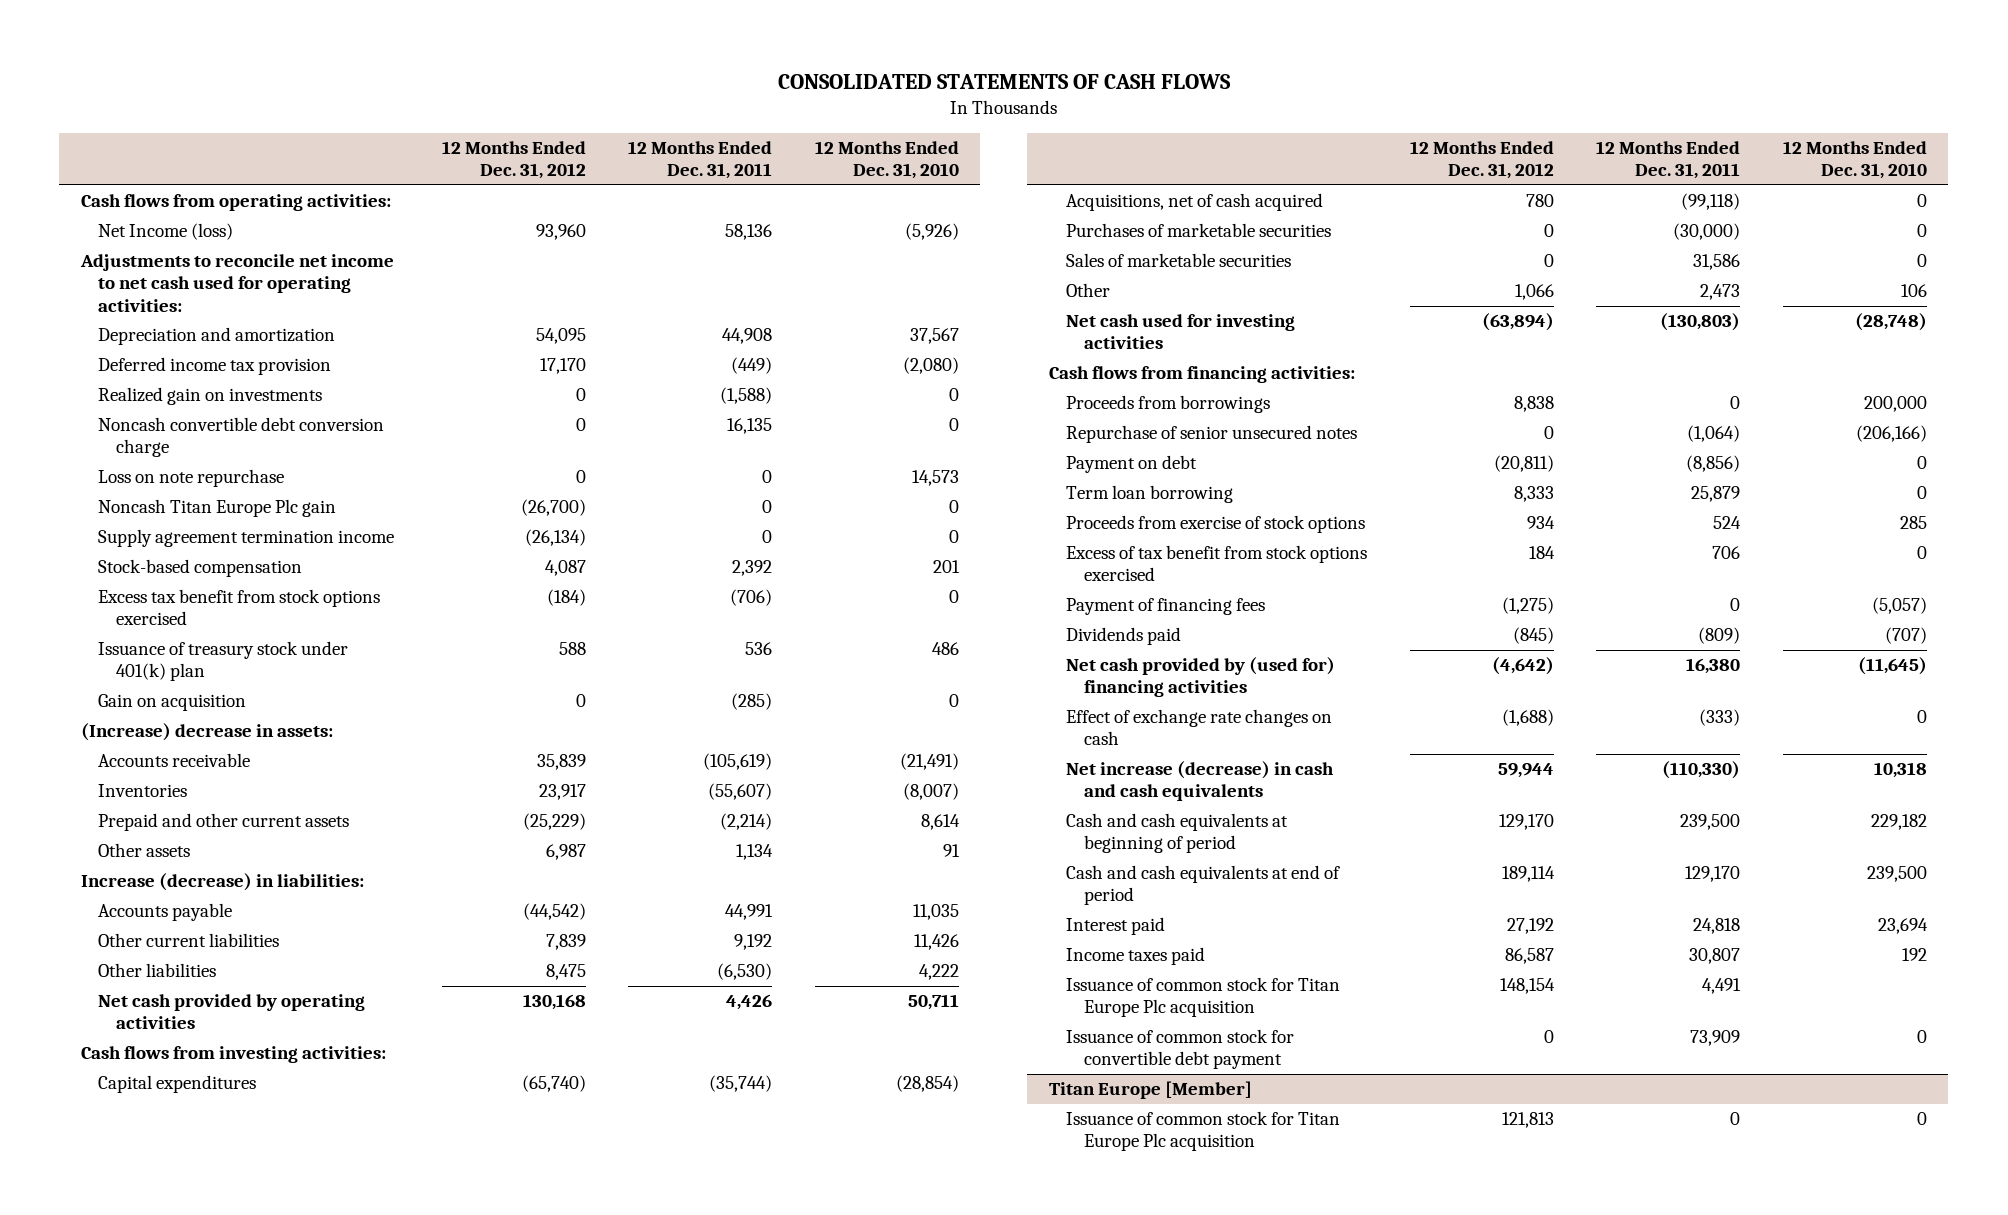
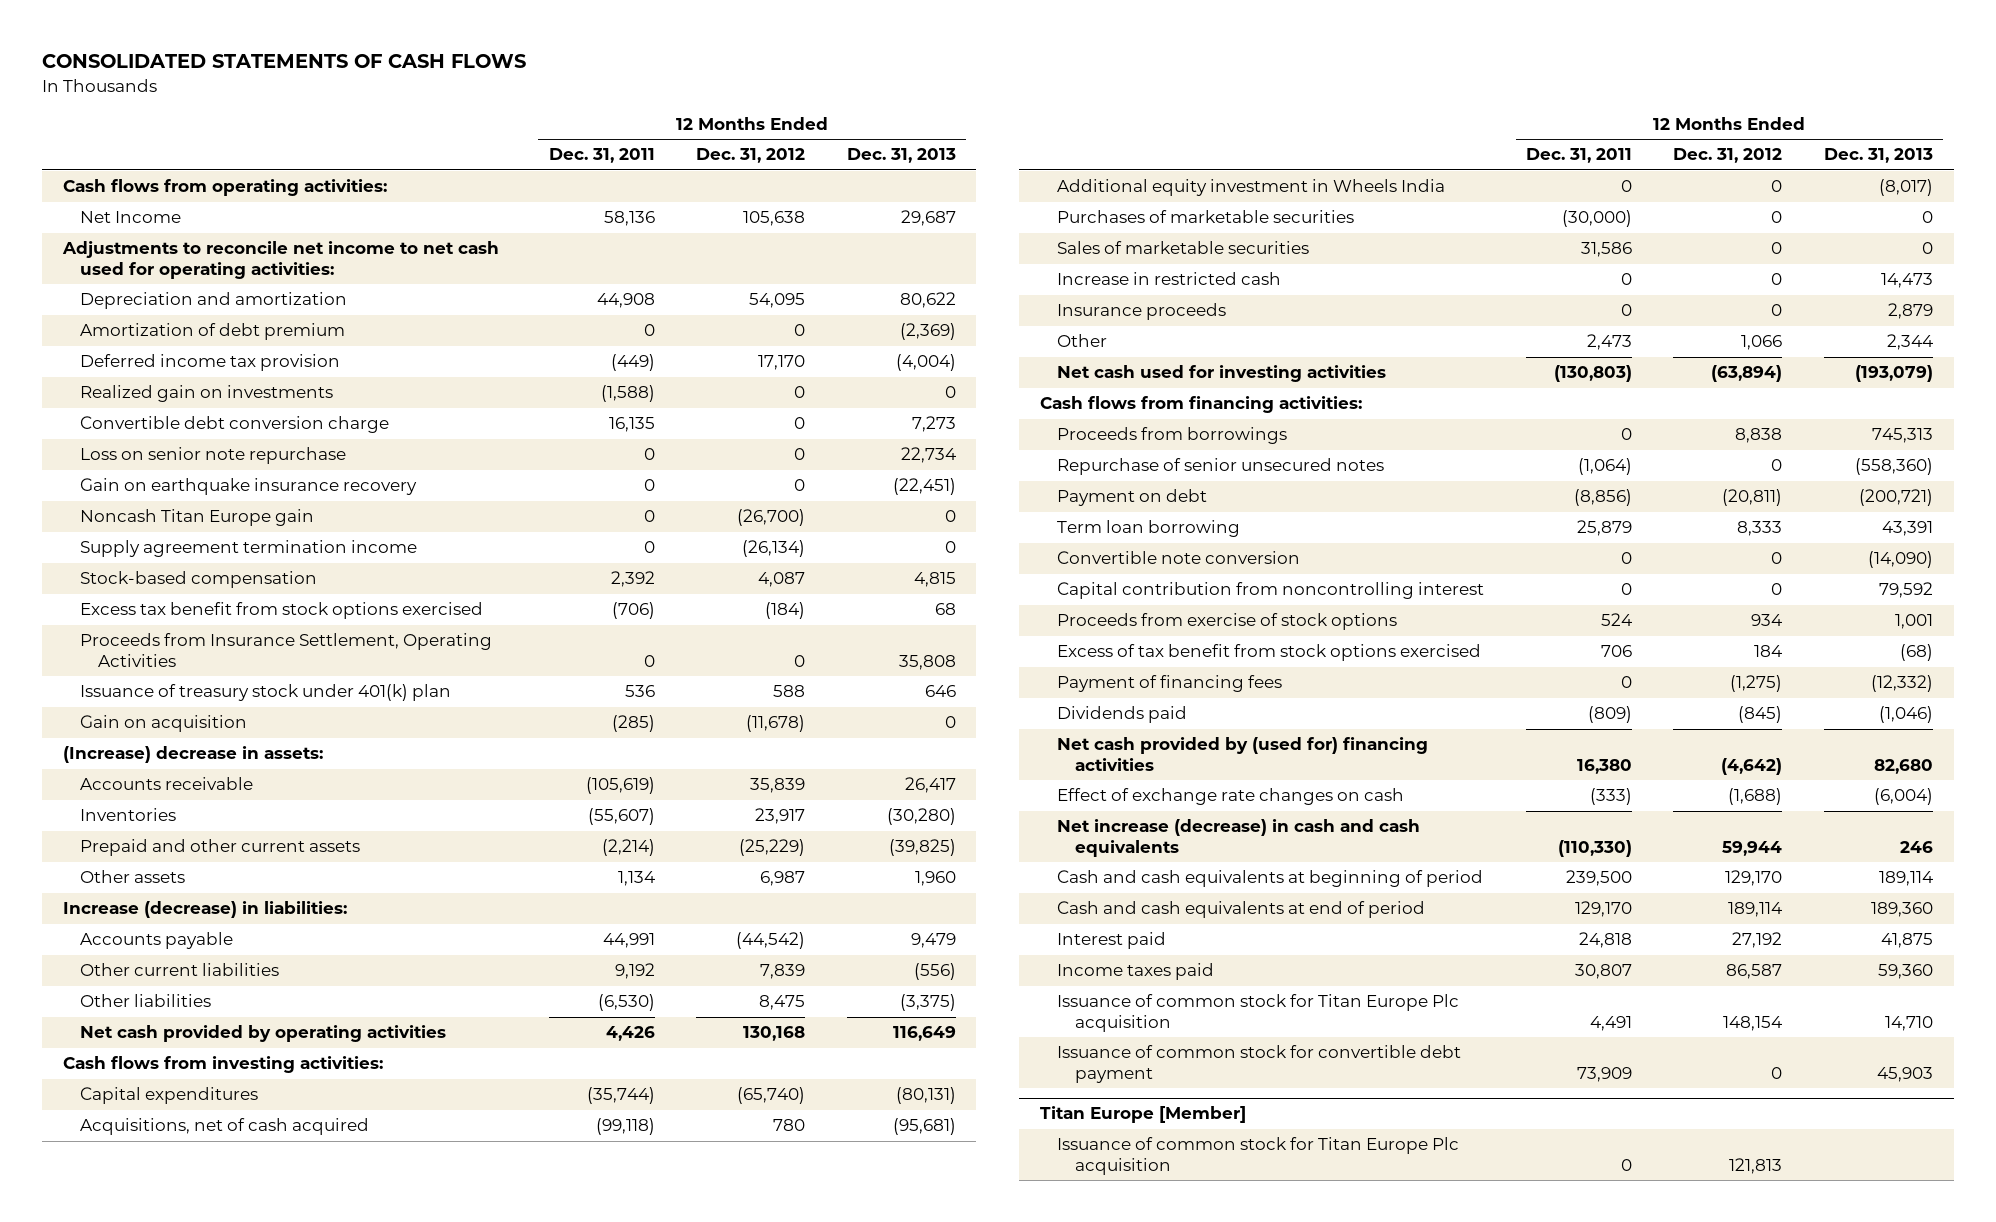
[814,141,959,180] 12 Months Ended Dec. 31, 2010 -> none
none -> [846,148,956,164] Dec. 31, 2013
[98,223,234,241] Net Income (loss) -> [80,211,182,224] Net Income
[535,224,586,241] 93,960 -> [743,211,806,227] 105,638
none -> [80,323,346,341] Amortization of debt premium
[98,417,385,458] Noncash convertible debt conversion charge -> [80,416,390,434] Convertible debt conversion charge
[98,469,285,488] Loss on note repurchase -> [80,447,347,465] Loss on senior note repurchase
none -> [80,478,418,496] Gain on earthquake insurance recovery
[98,499,337,518] Noncash Titan Europe Plc gain -> [80,509,315,527] Noncash Titan Europe gain
none -> [80,633,493,667] Proceeds from Insurance Settlement, Operating Activities
[575,694,586,708] 0 -> [746,715,806,733] (11,678)
none -> [1057,179,1446,197] Additional equity investment in Wheels India
none -> [1057,272,1282,286] Increase in restricted cash
none -> [1057,303,1227,321] Insurance proceeds
none -> [1057,551,1301,565] Convertible note conversion
none -> [1057,582,1485,600] Capital contribution from noncontrolling interest

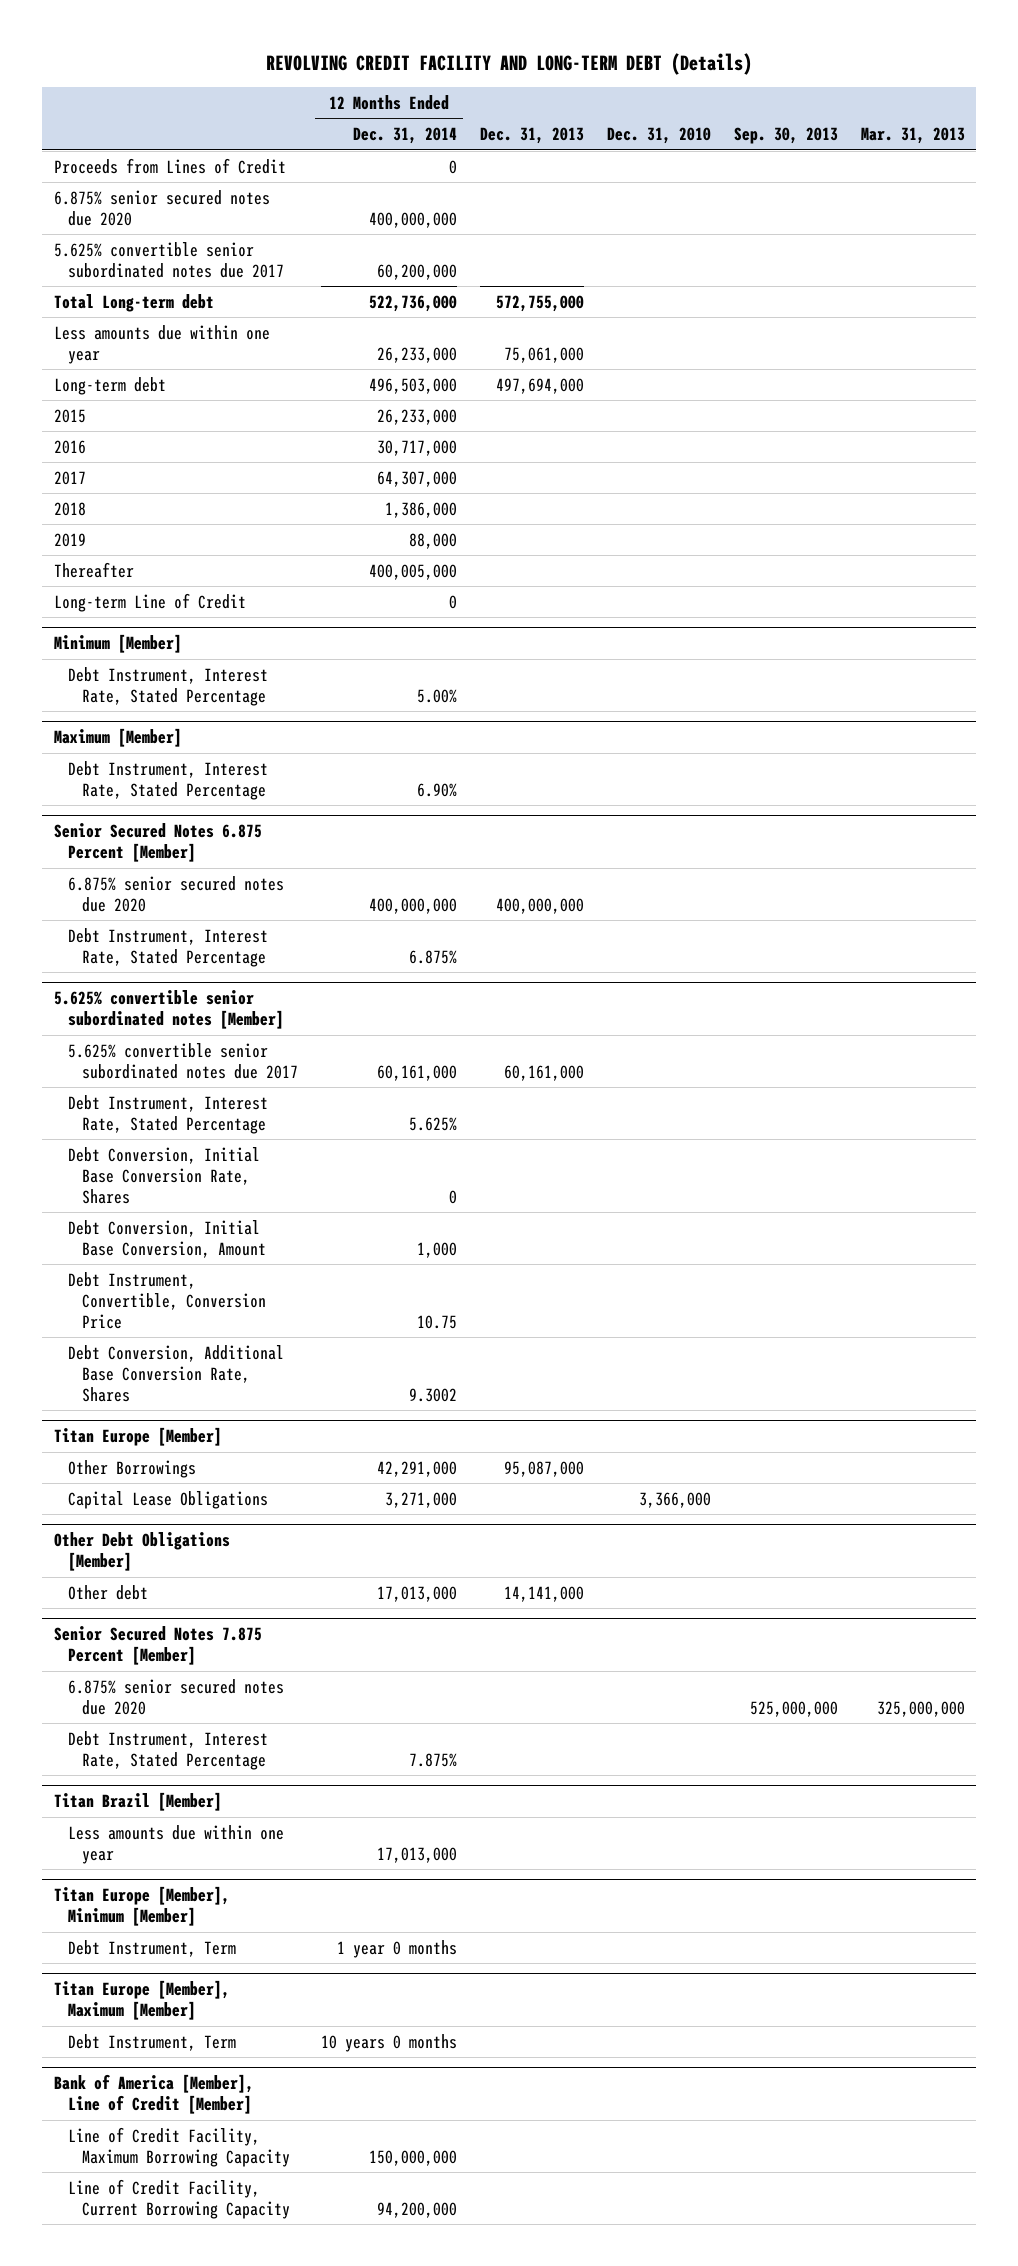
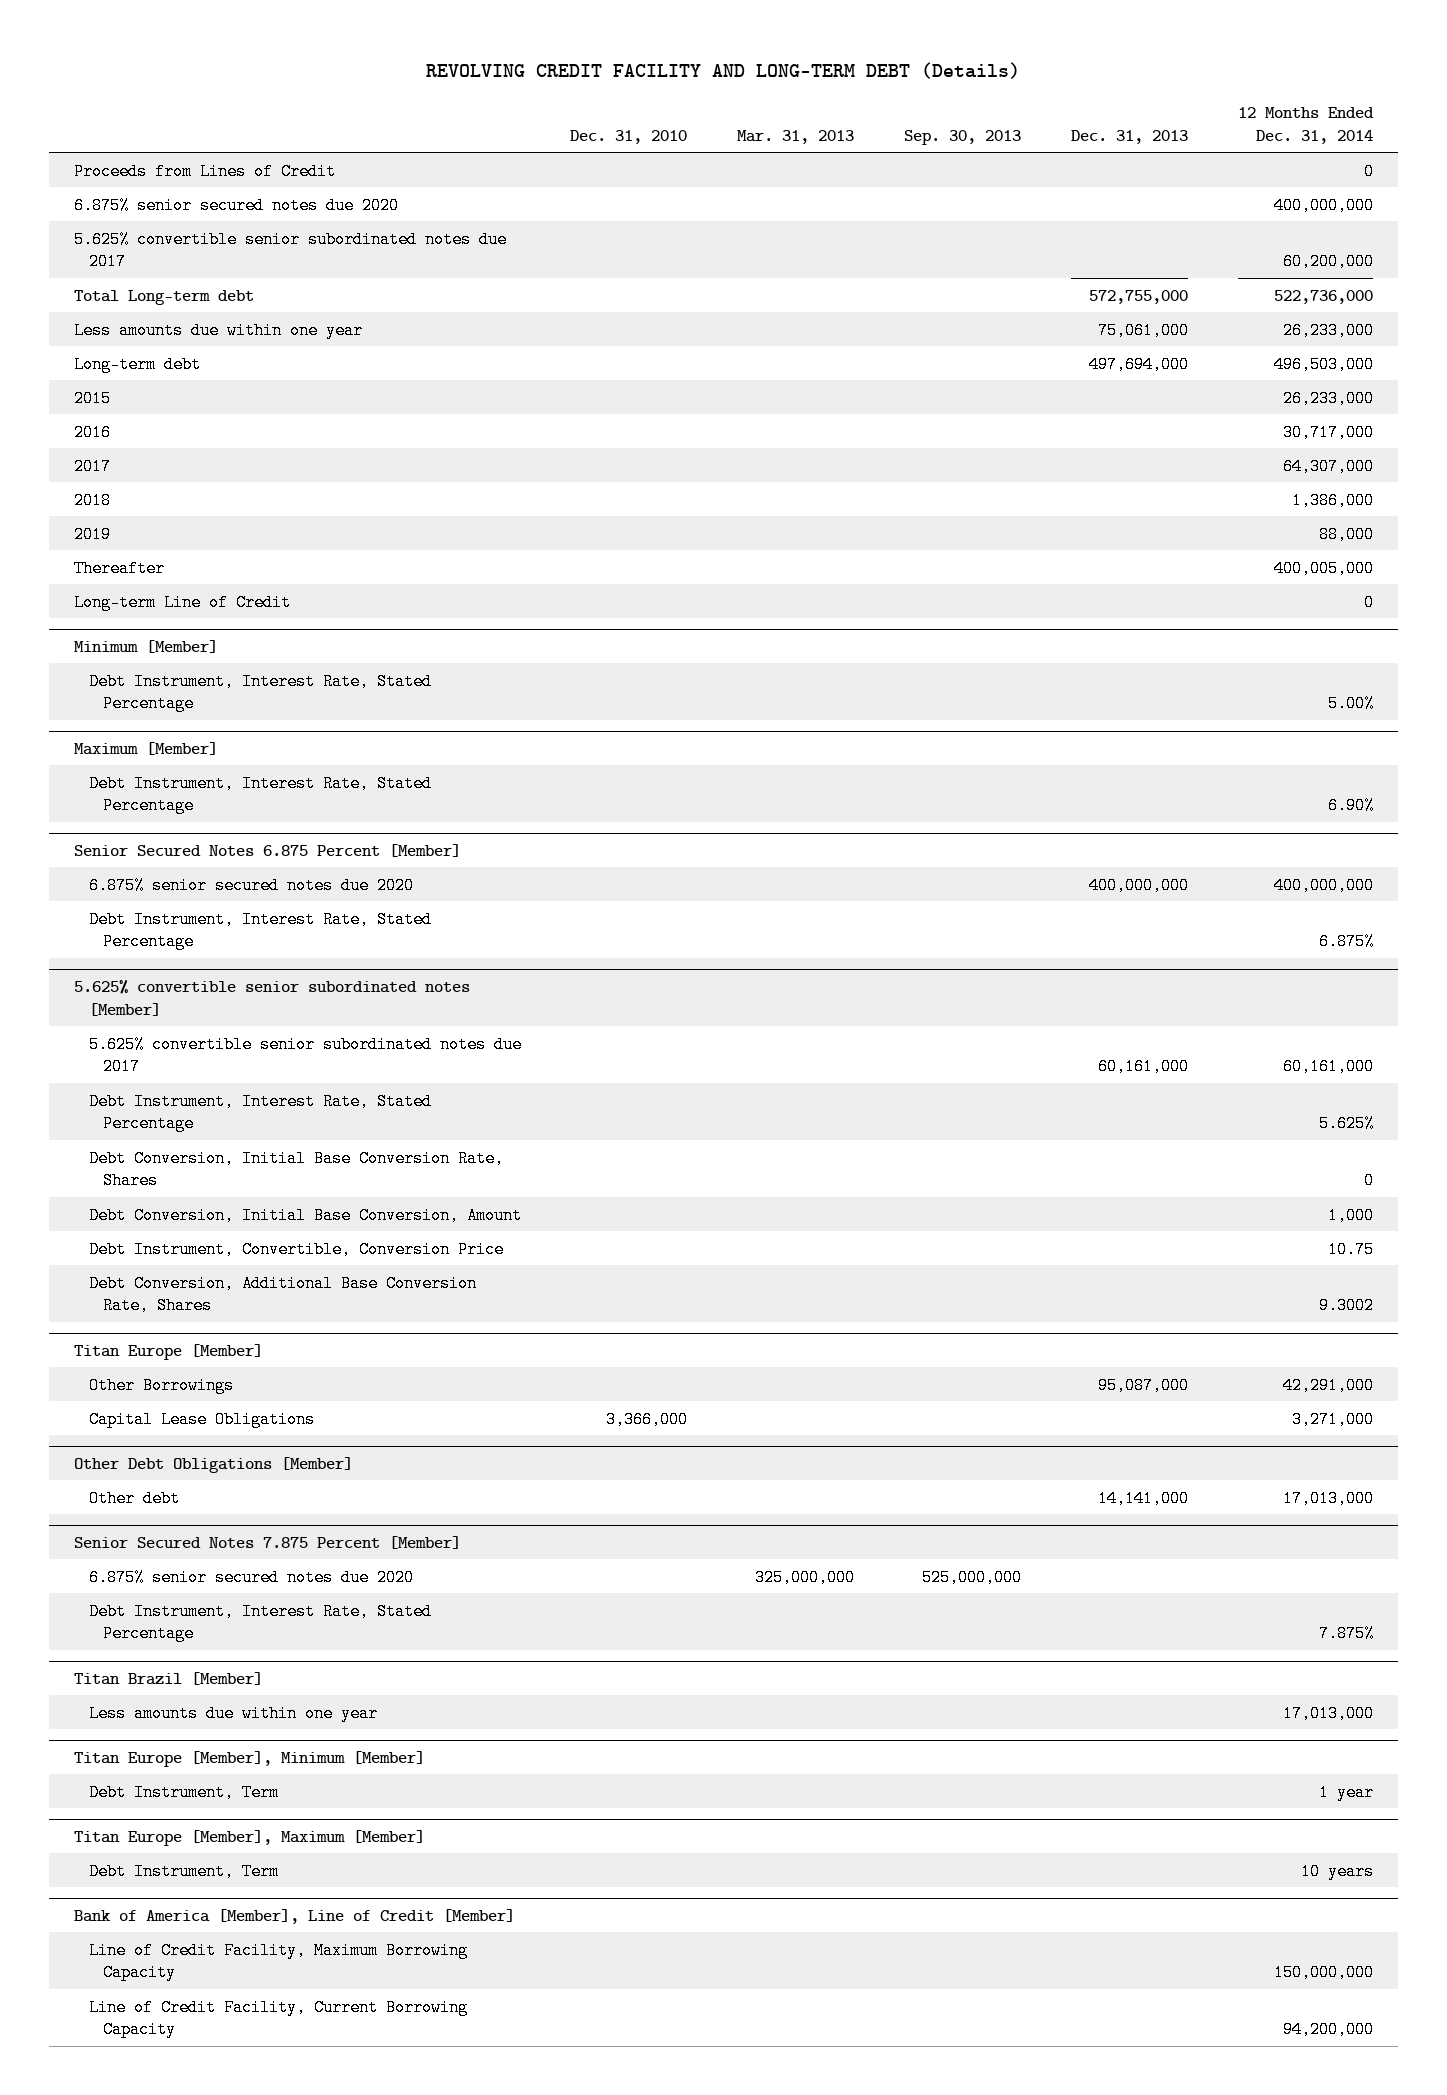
[336,1939,457,1958] 1 year 0 months -> [1318,1783,1374,1801] 1 year
[320,2033,457,2052] 10 years 0 months -> [1300,1862,1374,1880] 10 years

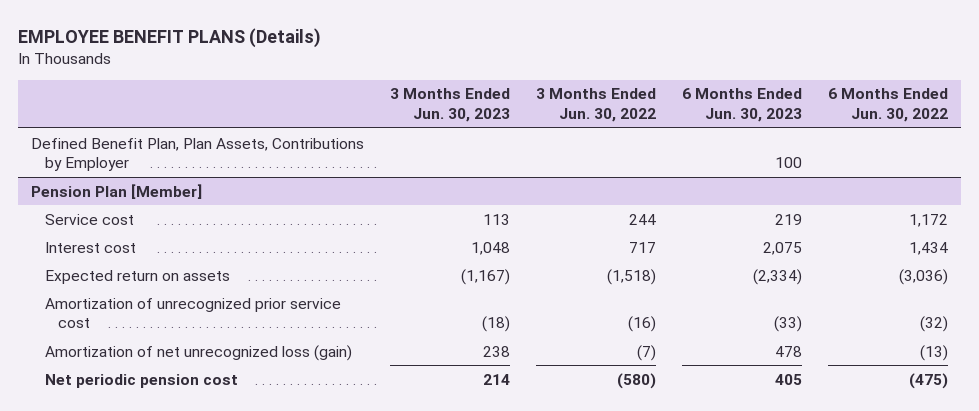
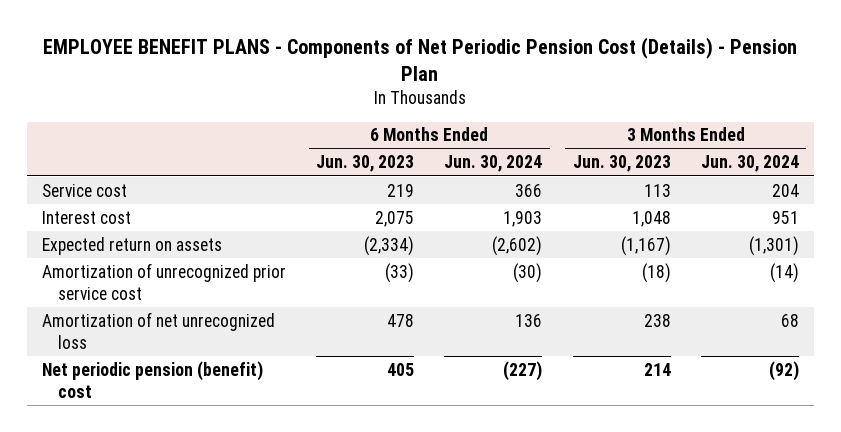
[18,27,322,48] EMPLOYEE BENEFIT PLANS (Details) -> [43,37,798,81] EMPLOYEE BENEFIT PLANS - Components of Net Periodic Pension Cost (Details) - Pension Plan
[535,88,656,123] 3 Months Ended Jun. 30, 2022 -> none
[827,88,948,123] 6 Months Ended Jun. 30, 2022 -> none
none -> [444,155,543,173] Jun. 30, 2024
none -> [700,155,799,173] Jun. 30, 2024
[31,137,365,172] Defined Benefit Plan, Plan Assets, Contributions by Employer -> none
[31,183,203,199] Pension Plan [Member] -> none
[44,344,352,361] Amortization of net unrecognized loss (gain) -> [42,311,276,349] Amortization of net unrecognized loss
[44,373,238,388] Net periodic pension cost -> [42,360,264,398] Net periodic pension (benefit) cost

